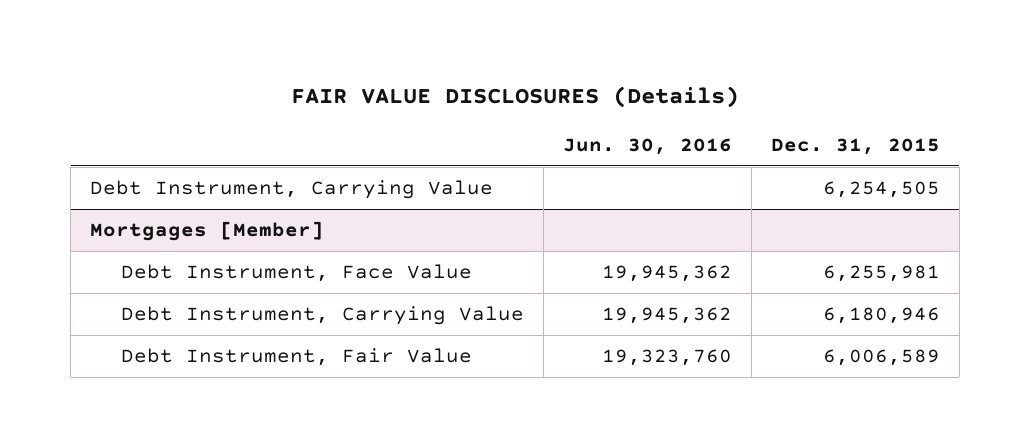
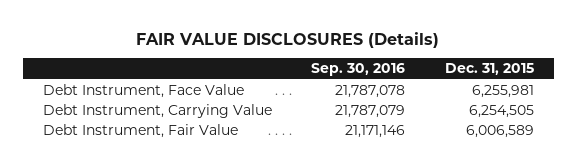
[562,138,732,156] Jun. 30, 2016 -> none
none -> [311,63,406,77] Sep. 30, 2016
[90,221,325,242] Mortgages [Member] -> none
[120,306,524,326] Debt Instrument, Carrying Value -> none
[90,180,494,200] Debt Instrument, Carrying Value -> [42,104,272,119] Debt Instrument, Carrying Value

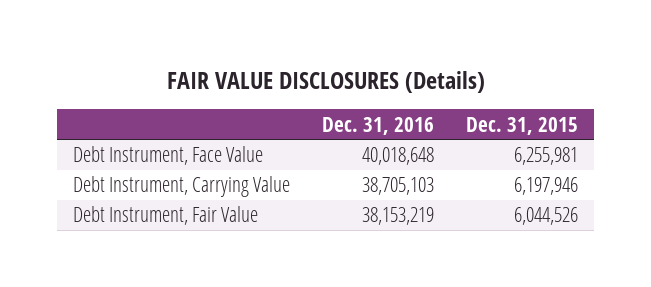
[311,63,406,77] Sep. 30, 2016 -> none
none -> [322,116,435,135] Dec. 31, 2016
[468,105,534,119] 6,254,505 -> [514,177,579,196] 6,197,946
[465,125,534,139] 6,006,589 -> [514,207,579,226] 6,044,526

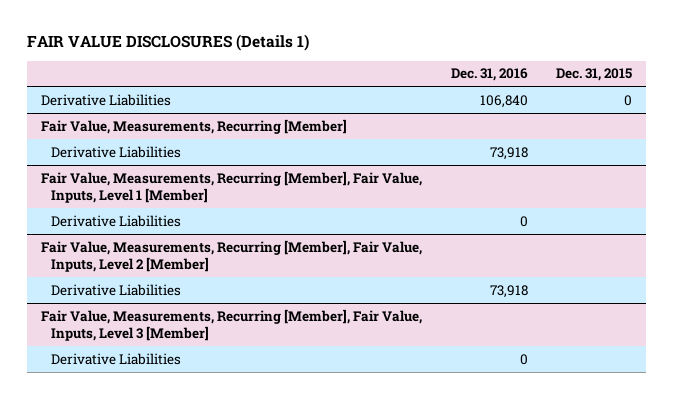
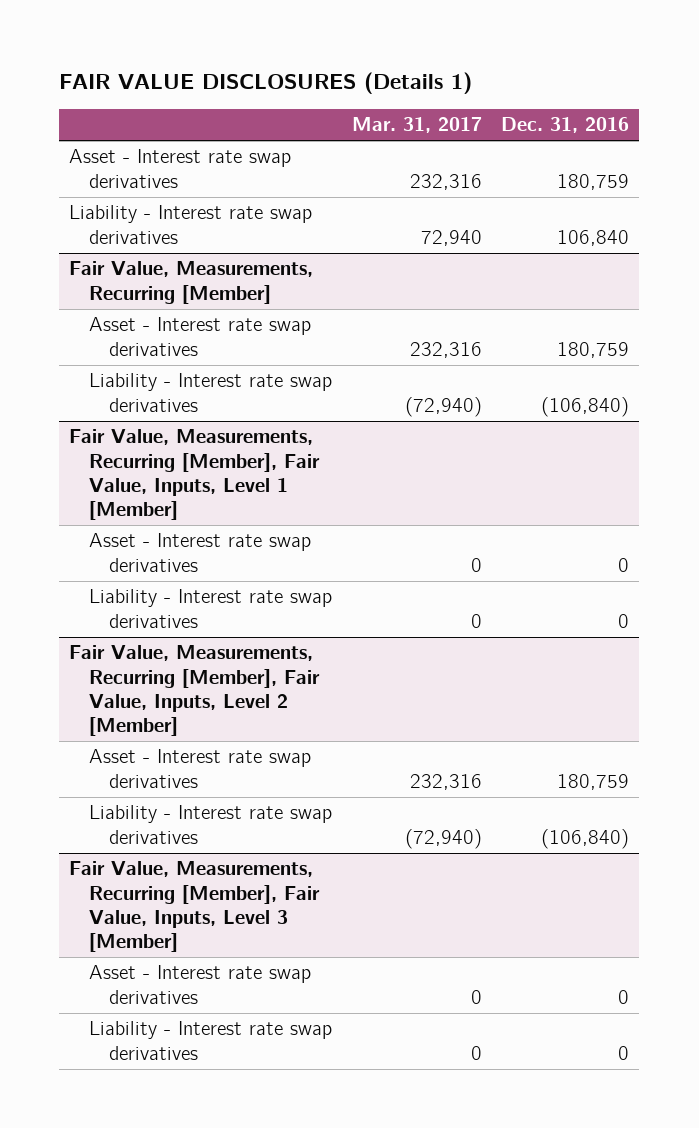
[556,68,633,82] Dec. 31, 2015 -> none
none -> [351,117,482,134] Mar. 31, 2017
none -> [69,149,292,188] Asset - Interest rate swap derivatives
[40,93,171,106] Derivative Liabilities -> [69,205,313,244] Liability - Interest rate swap derivatives
[50,145,181,158] Derivative Liabilities -> none
none -> [88,317,311,356] Asset - Interest rate swap derivatives
none -> [88,373,332,412] Liability - Interest rate swap derivatives
none -> [88,533,311,572] Asset - Interest rate swap derivatives
[50,214,181,227] Derivative Liabilities -> [88,589,332,628] Liability - Interest rate swap derivatives
[50,283,181,296] Derivative Liabilities -> none
none -> [88,749,311,788] Asset - Interest rate swap derivatives
none -> [88,805,332,844] Liability - Interest rate swap derivatives
none -> [88,965,311,1004] Asset - Interest rate swap derivatives
[50,352,181,365] Derivative Liabilities -> [88,1021,332,1060] Liability - Interest rate swap derivatives

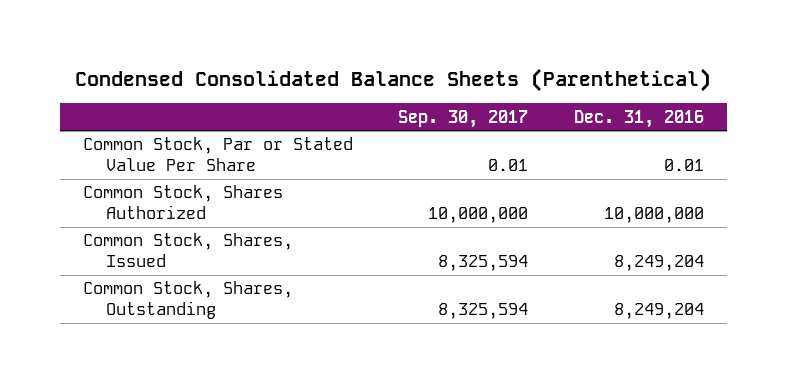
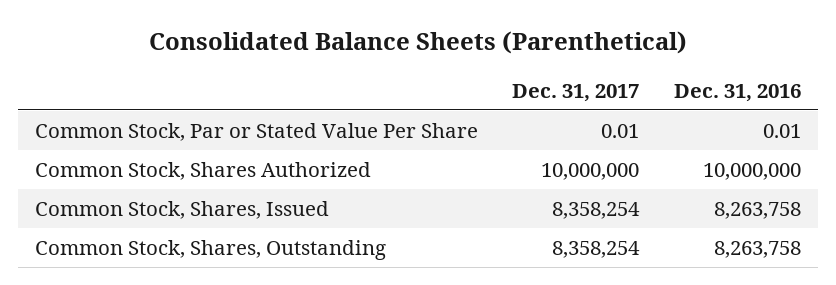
[75,68,712,93] Condensed Consolidated Balance Sheets (Parenthetical) -> [148,31,687,55] Consolidated Balance Sheets (Parenthetical)
[398,109,529,128] Sep. 30, 2017 -> none
none -> [512,83,640,102] Dec. 31, 2017
[614,255,705,272] 8,249,204 -> [713,202,801,220] 8,263,758
[614,303,705,320] 8,249,204 -> [713,241,801,259] 8,263,758

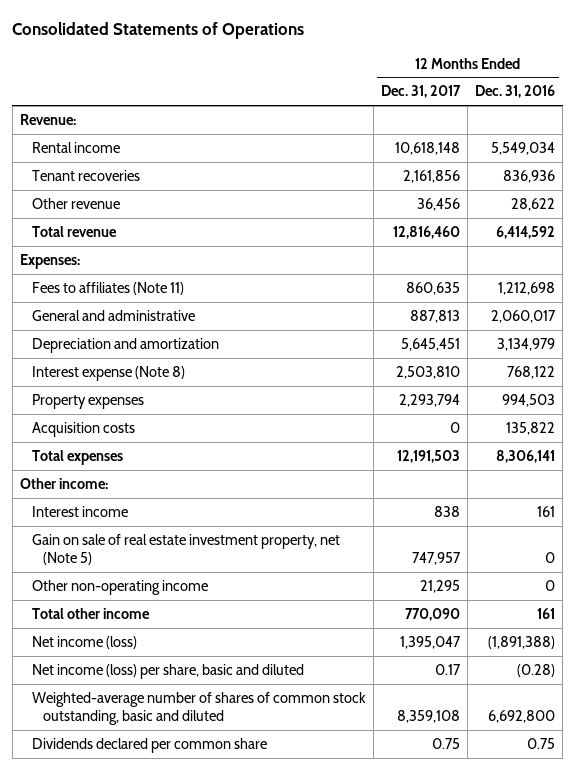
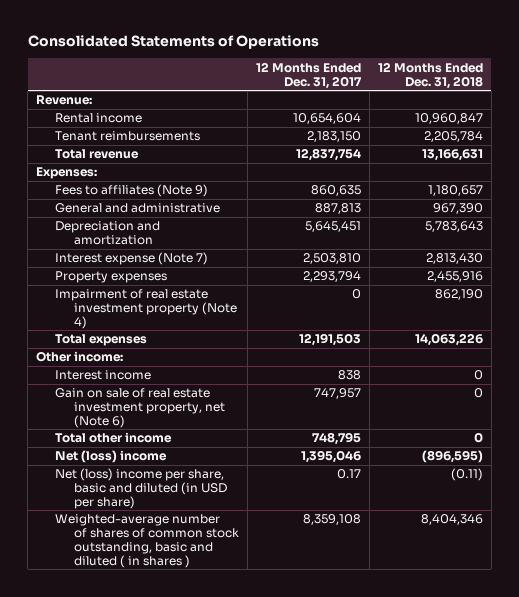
[475,85,556,99] Dec. 31, 2016 -> none
none -> [377,61,483,89] 12 Months Ended Dec. 31, 2018
[31,170,140,182] Tenant recoveries -> none
[31,198,120,210] Other revenue -> none
[394,142,460,156] 10,618,148 -> [292,113,361,125] 10,654,604
none -> [55,131,201,142] Tenant reimbursements
[392,226,460,240] 12,816,460 -> [295,148,361,162] 12,837,754
[31,282,184,296] Fees to affiliates (Note 11) -> [55,184,209,198] Fees to affiliates (Note 9)
[31,366,185,382] Interest expense (Note 8) -> [55,252,209,266] Interest expense (Note 7)
[31,422,135,438] Acquisition costs -> [55,289,237,329] Impairment of real estate investment property (Note 4)
[31,580,208,596] Other non-operating income -> none
[31,738,267,754] Dividends declared per common share -> none
[31,534,340,566] Gain on sale of real estate investment property, net (Note 5) -> [55,388,225,428] Gain on sale of real estate investment property, net (Note 6)
[404,608,460,622] 770,090 -> [311,432,361,446] 748,795
[31,636,137,650] Net income (loss) -> [55,450,168,464] Net (loss) income
[399,636,461,650] 1,395,047 -> [300,450,361,464] 1,395,046
[31,664,304,680] Net income (loss) per share, basic and diluted -> [55,468,227,509] Net (loss) income per share, basic and diluted (in USD per share)
[31,692,366,726] Weighted-average number of shares of common stock outstanding, basic and diluted -> [55,514,239,568] Weighted-average number of shares of common stock outstanding, basic and diluted ( in shares )

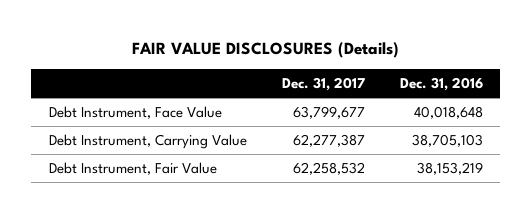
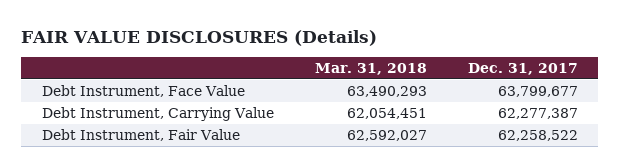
[399,76,483,91] Dec. 31, 2016 -> none
none -> [314,63,427,76] Mar. 31, 2018
[292,161,365,175] 62,258,532 -> [497,130,578,142] 62,258,522

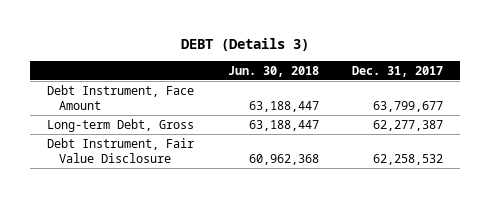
[21,30,378,47] FAIR VALUE DISCLOSURES (Details) -> [181,38,310,52] DEBT (Details 3)
[314,63,427,76] Mar. 31, 2018 -> none
none -> [227,66,319,78] Jun. 30, 2018
[41,85,245,98] Debt Instrument, Face Value -> [47,84,195,110] Debt Instrument, Face Amount
[41,107,274,122] Debt Instrument, Carrying Value -> [47,118,195,132] Long-term Debt, Gross
[41,129,240,142] Debt Instrument, Fair Value -> [47,137,195,163] Debt Instrument, Fair Value Disclosure
[497,130,578,142] 62,258,522 -> [373,153,444,165] 62,258,532

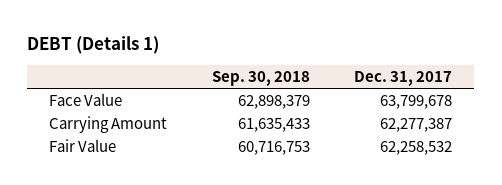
[181,38,310,52] DEBT (Details 3) -> [27,36,160,55] DEBT (Details 1)
[227,66,319,78] Jun. 30, 2018 -> none
none -> [211,71,310,87] Sep. 30, 2018
[47,84,195,110] Debt Instrument, Face Amount -> [49,92,123,106] Face Value
[373,100,444,112] 63,799,677 -> [380,94,453,109] 63,799,678
[47,118,195,132] Long-term Debt, Gross -> [49,115,168,133] Carrying Amount
[47,137,195,163] Debt Instrument, Fair Value Disclosure -> [49,138,117,152] Fair Value

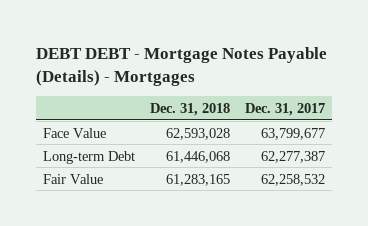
[27,36,160,55] DEBT (Details 1) -> [35,46,327,86] DEBT DEBT - Mortgage Notes Payable (Details) - Mortgages
[211,71,310,87] Sep. 30, 2018 -> none
none -> [149,102,230,116] Dec. 31, 2018
[380,94,453,109] 63,799,678 -> [260,127,325,140] 63,799,677
[49,115,168,133] Carrying Amount -> [43,150,136,164] Long-term Debt

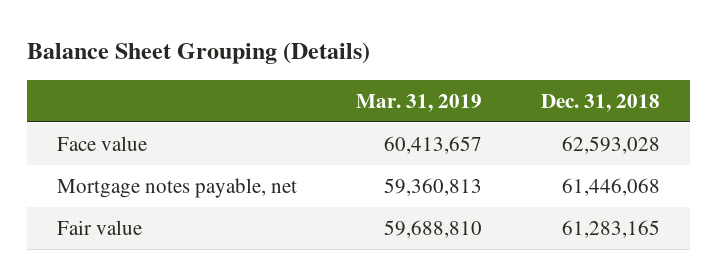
[35,46,327,86] DEBT DEBT - Mortgage Notes Payable (Details) - Mortgages -> [27,42,371,65] Balance Sheet Grouping (Details)
[244,102,325,116] Dec. 31, 2017 -> none
none -> [356,93,483,112] Mar. 31, 2019
[43,127,107,138] Face Value -> [56,135,147,151] Face value
[43,150,136,164] Long-term Debt -> [56,177,297,198] Mortgage notes payable, net
[43,173,104,184] Fair Value -> [56,219,142,235] Fair value

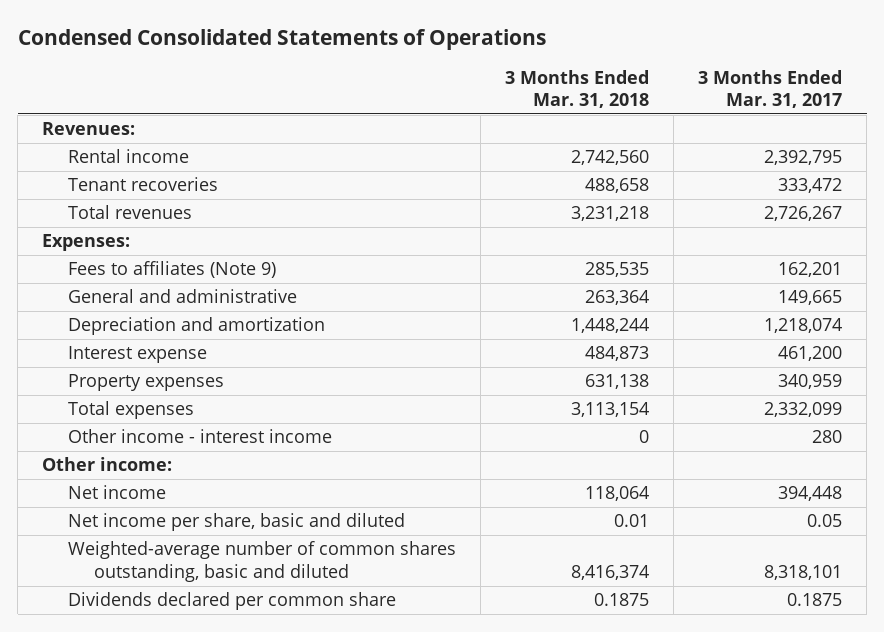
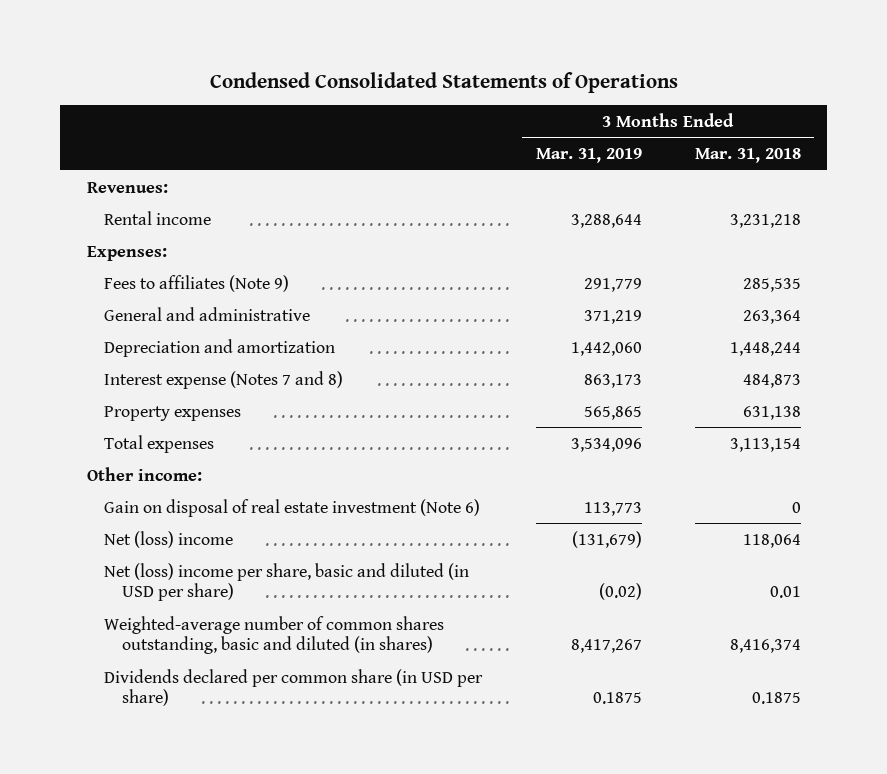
[698,69,843,109] 3 Months Ended Mar. 31, 2017 -> none
none -> [535,147,642,163] Mar. 31, 2019
[68,177,219,192] Tenant recoveries -> none
[68,205,193,220] Total revenues -> none
[571,150,650,166] 2,742,560 -> [729,213,801,228] 3,231,218
[68,346,208,364] Interest expense -> [104,370,344,389] Interest expense (Notes 7 and 8)
[68,429,333,444] Other income - interest income -> none
none -> [104,498,481,517] Gain on disposal of real estate investment (Note 6)
[68,485,167,500] Net income -> [104,530,234,548] Net (loss) income
[68,513,406,532] Net income per share, basic and diluted -> [104,562,470,602] Net (loss) income per share, basic and diluted (in USD per share)
[68,541,457,582] Weighted-average number of common shares outstanding, basic and diluted -> [104,615,445,655] Weighted-average number of common shares outstanding, basic and diluted (in shares)
[68,592,397,611] Dividends declared per common share -> [104,668,484,707] Dividends declared per common share (in USD per share)

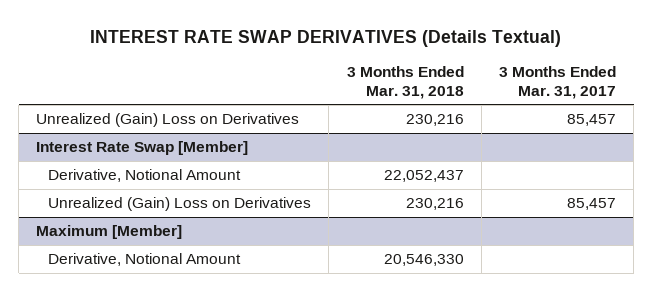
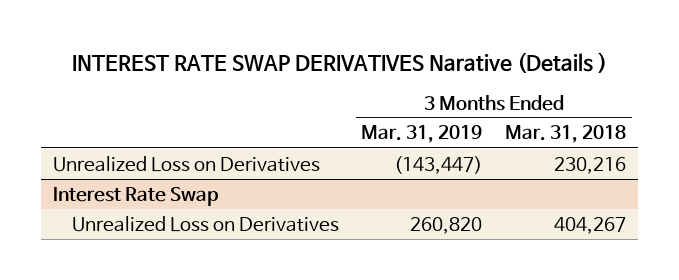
[90,29,562,47] INTEREST RATE SWAP DERIVATIVES (Details Textual) -> [72,51,608,73] INTEREST RATE SWAP DERIVATIVES Narative (Details )
[498,66,616,99] 3 Months Ended Mar. 31, 2017 -> none
none -> [361,125,483,144] Mar. 31, 2019
[48,169,242,183] Derivative, Notional Amount -> none
[36,225,183,240] Maximum [Member] -> none
[48,253,242,267] Derivative, Notional Amount -> none
[36,113,300,128] Unrealized (Gain) Loss on Derivatives -> [52,155,320,172] Unrealized Loss on Derivatives
[36,141,249,156] Interest Rate Swap [Member] -> [52,186,218,206] Interest Rate Swap
[48,197,312,212] Unrealized (Gain) Loss on Derivatives -> [71,215,339,232] Unrealized Loss on Derivatives
[405,198,464,211] 230,216 -> [554,216,627,234] 404,267

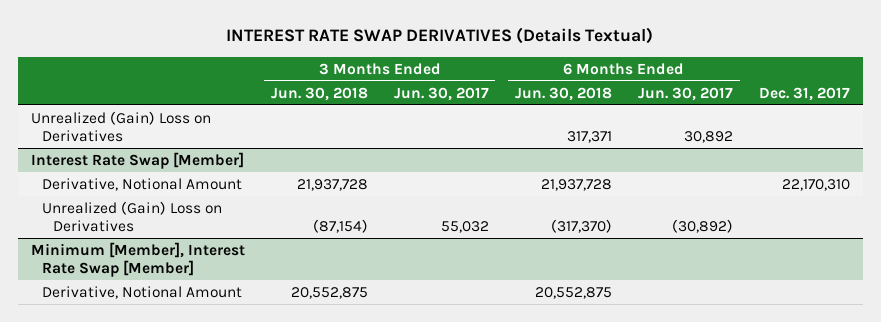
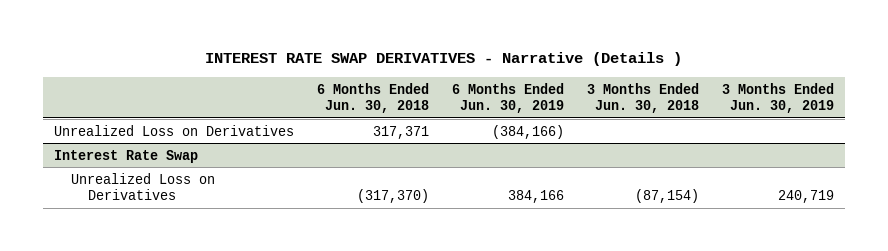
[226,27,654,45] INTEREST RATE SWAP DERIVATIVES (Details Textual) -> [204,52,682,67] INTEREST RATE SWAP DERIVATIVES - Narrative (Details )
[393,86,489,101] Jun. 30, 2017 -> none
[638,86,734,101] Jun. 30, 2017 -> none
[759,86,851,101] Dec. 31, 2017 -> none
none -> [451,82,564,113] 6 Months Ended Jun. 30, 2019
none -> [721,82,834,113] 3 Months Ended Jun. 30, 2019
[41,177,242,191] Derivative, Notional Amount -> none
[30,241,245,277] Minimum [Member], Interest Rate Swap [Member] -> none
[41,285,242,299] Derivative, Notional Amount -> none
[30,110,211,142] Unrealized (Gain) Loss on Derivatives -> [54,124,295,136] Unrealized Loss on Derivatives
[30,151,244,169] Interest Rate Swap [Member] -> [54,149,199,163] Interest Rate Swap
[41,200,222,232] Unrealized (Gain) Loss on Derivatives -> [70,172,215,200] Unrealized Loss on Derivatives

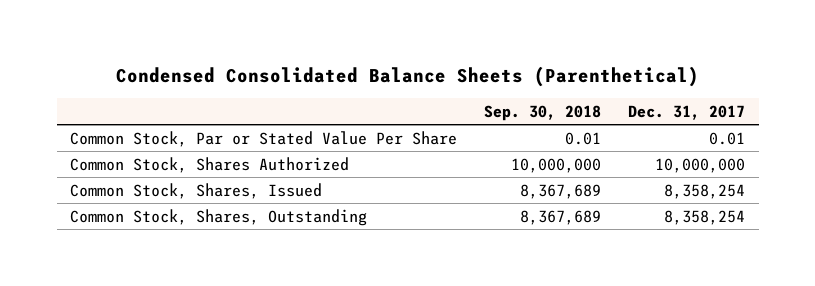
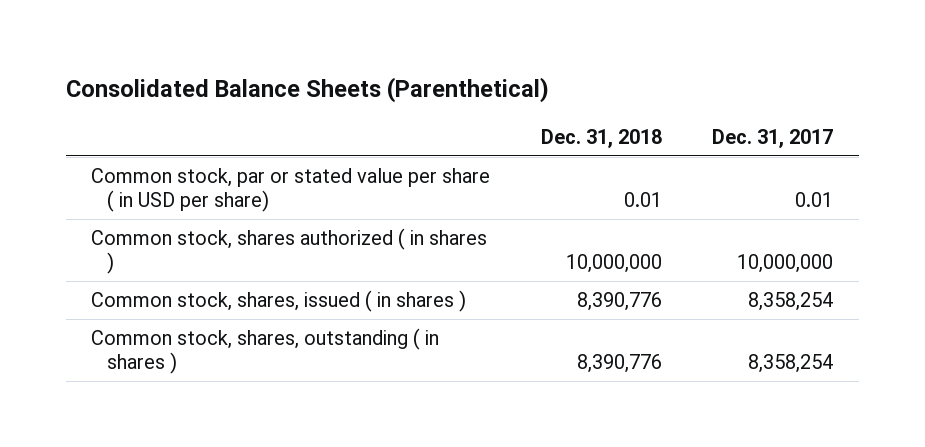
[115,65,699,87] Condensed Consolidated Balance Sheets (Parenthetical) -> [66,77,550,104] Consolidated Balance Sheets (Parenthetical)
[484,104,602,121] Sep. 30, 2018 -> none
none -> [540,128,662,148] Dec. 31, 2018
[70,130,458,147] Common Stock, Par or Stated Value Per Share -> [91,168,491,213] Common stock, par or stated value per share ( in USD per share)
[70,156,350,173] Common Stock, Shares Authorized -> [91,228,488,275] Common stock, shares authorized ( in shares )
[70,182,323,199] Common Stock, Shares, Issued -> [91,290,467,313] Common stock, shares, issued ( in shares )
[70,208,368,226] Common Stock, Shares, Outstanding -> [91,328,440,375] Common stock, shares, outstanding ( in shares )

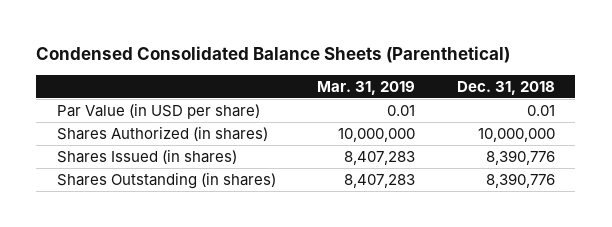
[66,77,550,104] Consolidated Balance Sheets (Parenthetical) -> [36,45,511,63] Condensed Consolidated Balance Sheets (Parenthetical)
[712,128,834,148] Dec. 31, 2017 -> none
none -> [317,80,416,95] Mar. 31, 2019
[91,168,491,213] Common stock, par or stated value per share ( in USD per share) -> [57,103,261,120] Par Value (in USD per share)
[91,228,488,275] Common stock, shares authorized ( in shares ) -> [57,126,269,142] Shares Authorized (in shares)
[91,290,467,313] Common stock, shares, issued ( in shares ) -> [57,149,238,165] Shares Issued (in shares)
[91,328,440,375] Common stock, shares, outstanding ( in shares ) -> [57,172,277,190] Shares Outstanding (in shares)

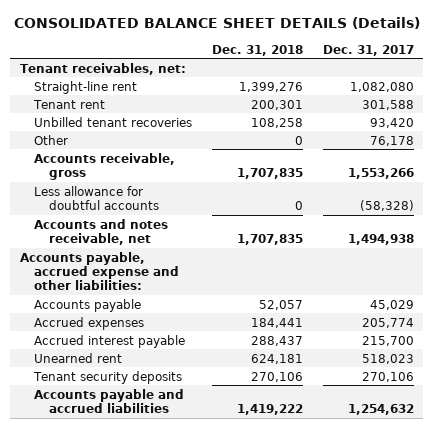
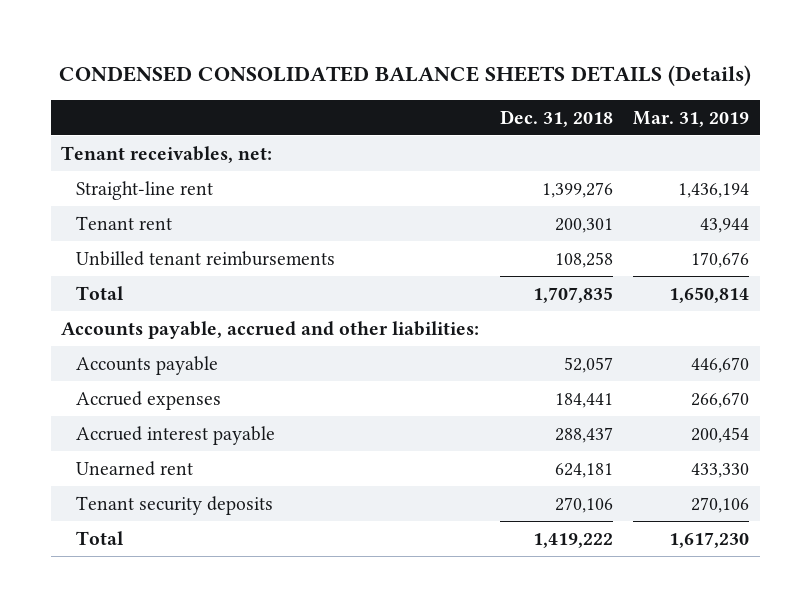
[13,17,420,30] CONSOLIDATED BALANCE SHEET DETAILS (Details) -> [59,65,752,87] CONDENSED CONSOLIDATED BALANCE SHEETS DETAILS (Details)
[322,44,414,56] Dec. 31, 2017 -> none
none -> [633,110,750,127] Mar. 31, 2019
[34,134,69,145] Other -> none
[34,152,176,180] Accounts receivable, gross -> none
[34,185,159,210] Less allowance for doubtful accounts -> none
[34,116,193,127] Unbilled tenant recoveries -> [76,250,336,266] Unbilled tenant reimbursements
[34,218,169,245] Accounts and notes receivable, net -> [76,285,125,300] Total
[19,251,180,290] Accounts payable, accrued expense and other liabilities: -> [61,320,480,339] Accounts payable, accrued and other liabilities:
[34,388,185,413] Accounts payable and accrued liabilities -> [76,530,125,545] Total

